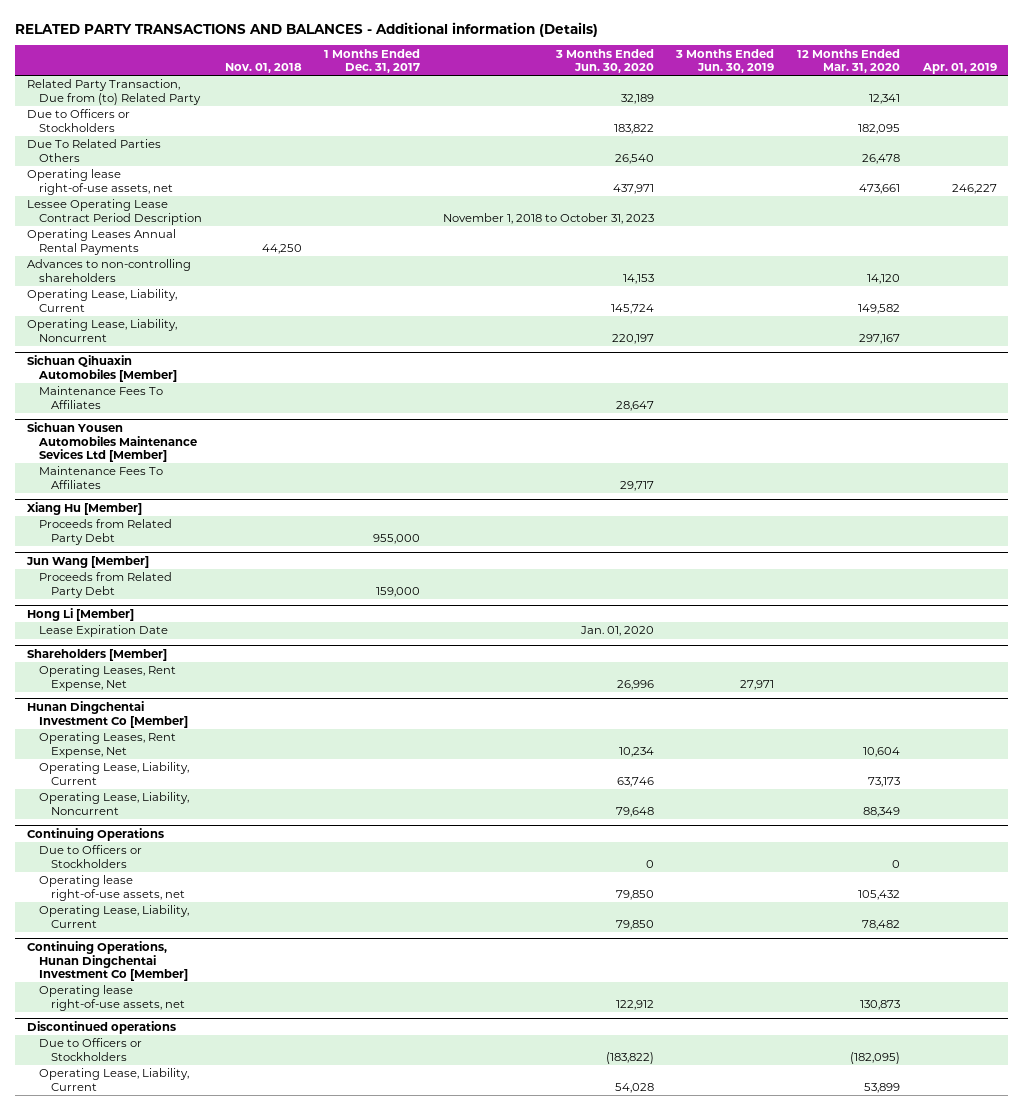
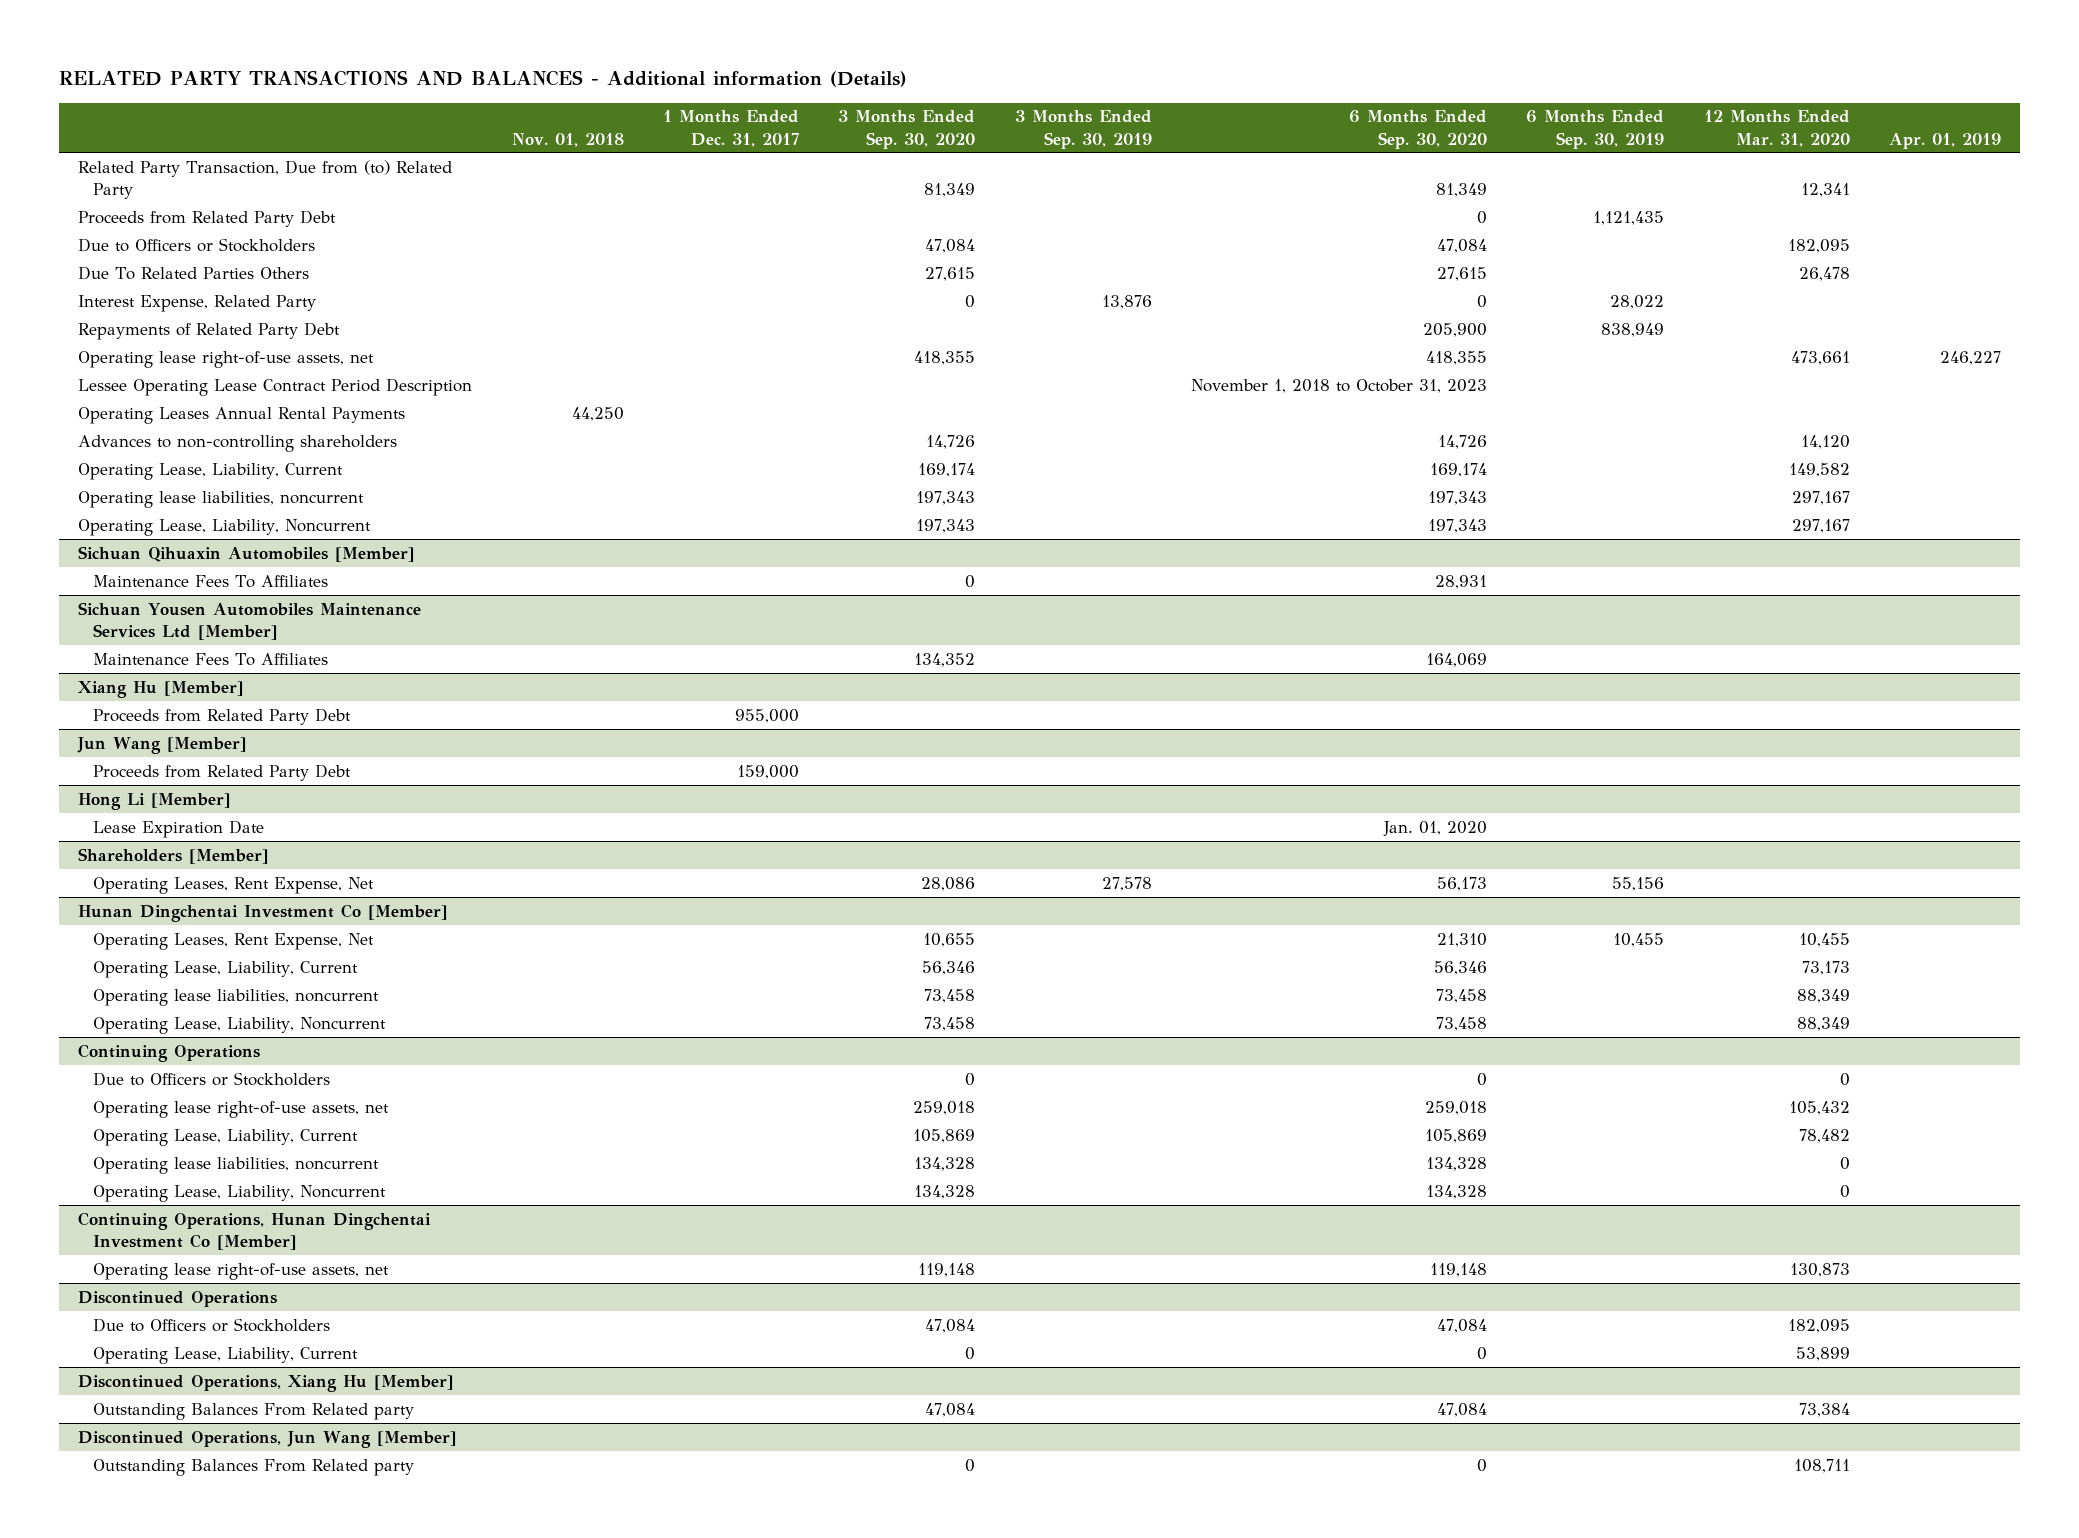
[554,48,654,74] 3 Months Ended Jun. 30, 2020 -> none
[675,48,775,74] 3 Months Ended Jun. 30, 2019 -> none
none -> [838,110,976,149] 3 Months Ended Sep. 30, 2020
none -> [1014,110,1152,149] 3 Months Ended Sep. 30, 2019
none -> [1348,110,1487,149] 6 Months Ended Sep. 30, 2020
none -> [1526,110,1665,149] 6 Months Ended Sep. 30, 2019
none -> [78,209,337,227] Proceeds from Related Party Debt
none -> [78,294,317,312] Interest Expense, Related Party
none -> [78,321,341,340] Repayments of Related Party Debt
none -> [78,490,365,508] Operating lease liabilities, noncurrent
[26,422,198,463] Sichuan Yousen Automobiles Maintenance Sevices Ltd [Member] -> [78,601,422,641] Sichuan Yousen Automobiles Maintenance Services Ltd [Member]
[862,746,900,757] 10,604 -> [1798,932,1850,947] 10,455
none -> [92,988,379,1006] Operating lease liabilities, noncurrent
none -> [92,1156,379,1174] Operating lease liabilities, noncurrent
none -> [92,1184,386,1202] Operating Lease, Liability, Noncurrent
[26,1021,176,1035] Discontinued operations -> [78,1290,278,1307] Discontinued Operations
[849,1051,900,1064] (182,095) -> [1787,1318,1850,1333] 182,095
none -> [78,1374,455,1392] Discontinued Operations, Xiang Hu [Member]
none -> [92,1402,414,1420] Outstanding Balances From Related party
none -> [78,1430,458,1448] Discontinued Operations, Jun Wang [Member]
none -> [92,1458,414,1476] Outstanding Balances From Related party

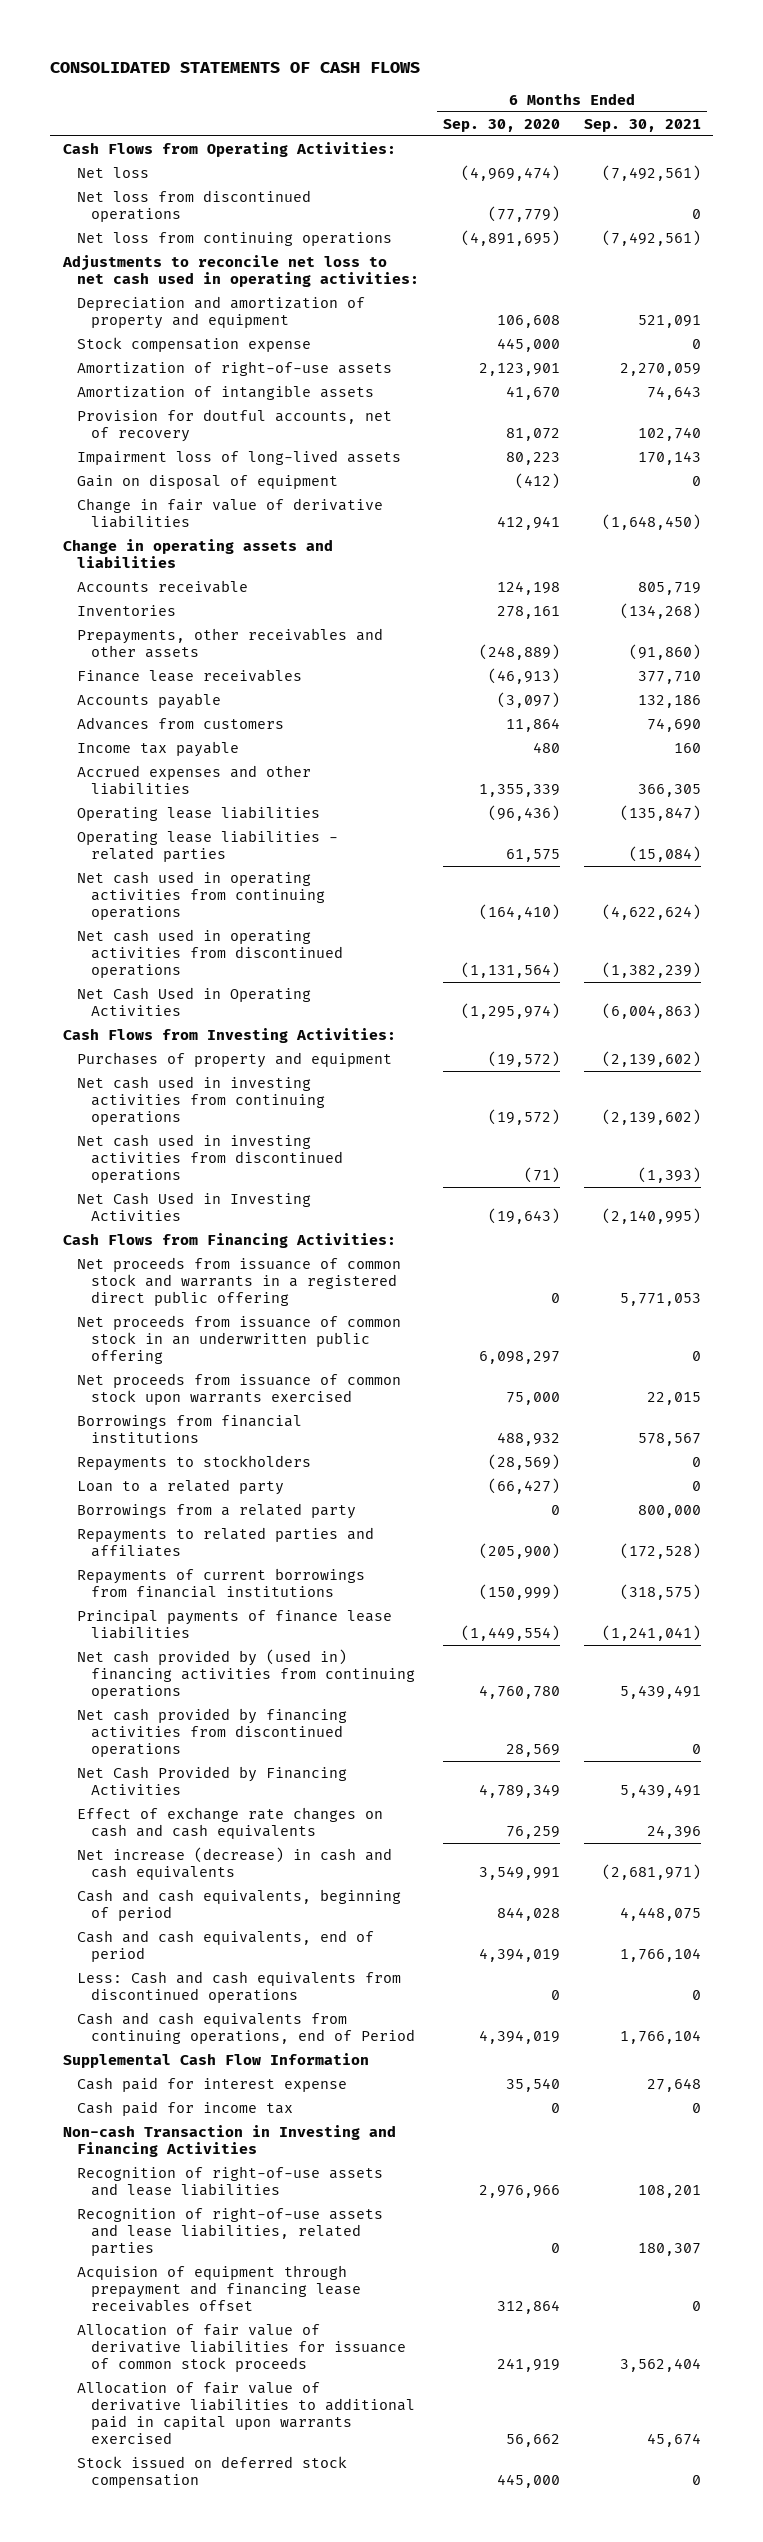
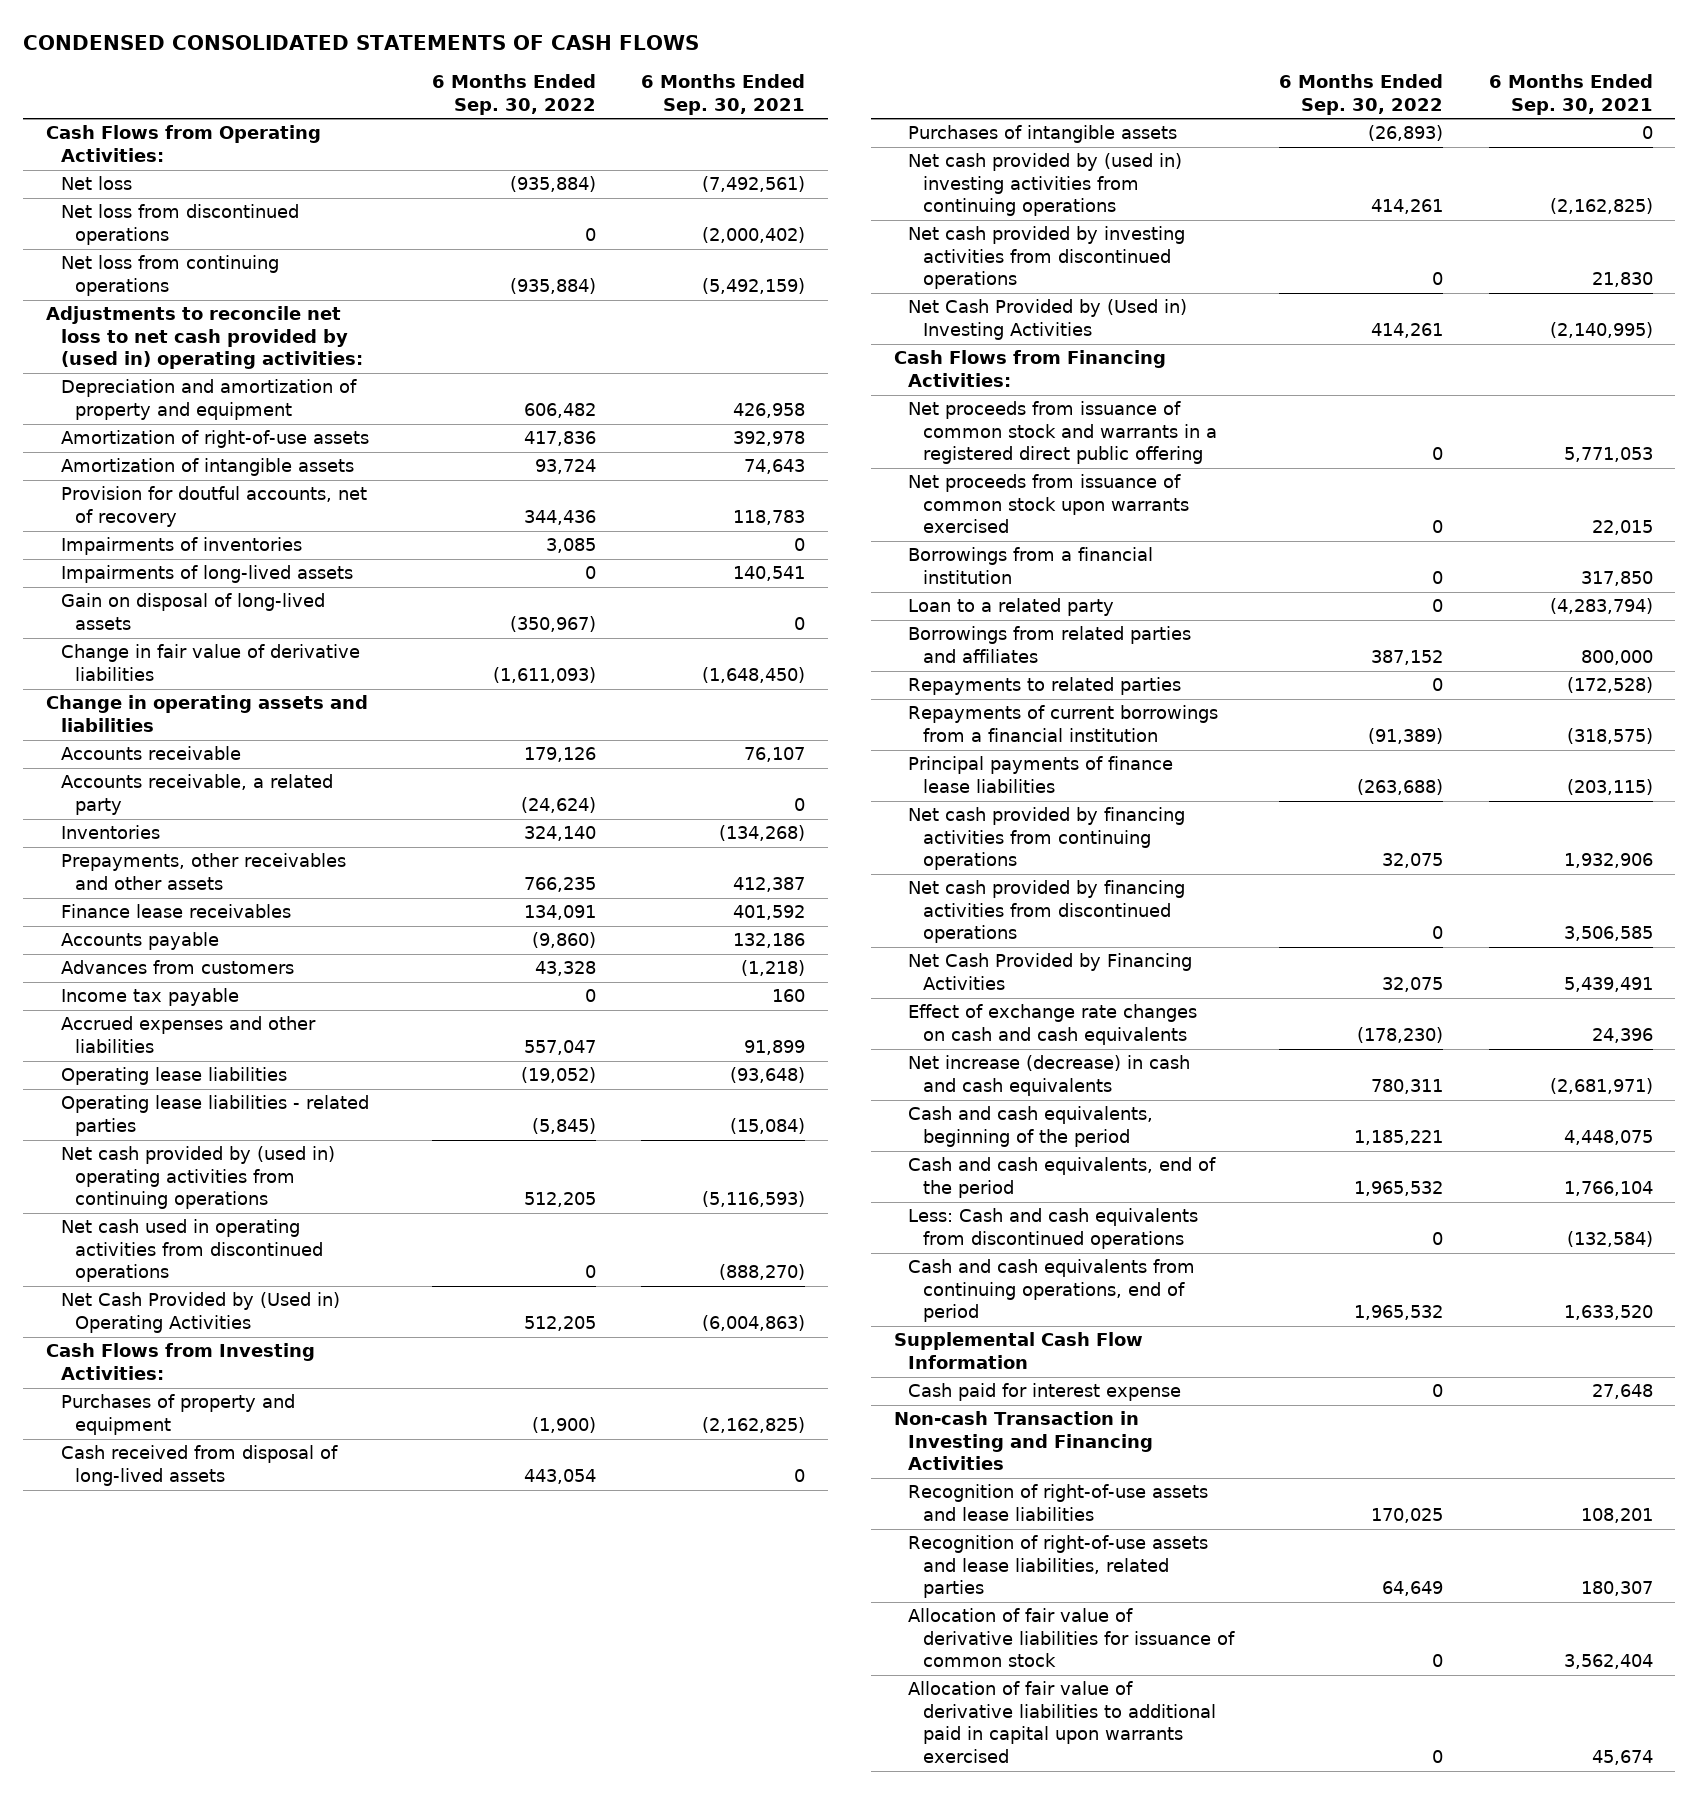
[50,62,421,74] CONSOLIDATED STATEMENTS OF CASH FLOWS -> [23,35,700,51] CONDENSED CONSOLIDATED STATEMENTS OF CASH FLOWS
[442,118,560,132] Sep. 30, 2020 -> none
none -> [431,74,596,115] 6 Months Ended Sep. 30, 2022
[76,337,311,353] Stock compensation expense -> none
[691,209,701,220] 0 -> [701,226,805,243] (2,000,402)
[601,230,701,247] (7,492,561) -> [701,277,805,294] (5,492,159)
[61,255,419,288] Adjustments to reconcile net loss to net cash used in operating activities: -> [45,306,363,370] Adjustments to reconcile net loss to net cash provided by (used in) operating activities:
[637,315,701,329] 521,091 -> [732,402,805,418] 426,958
[619,363,701,377] 2,270,059 -> [732,431,805,447] 392,978
[637,427,701,442] 102,740 -> [732,509,805,525] 118,783
none -> [60,537,302,556] Impairments of inventories
[76,450,401,466] Impairment loss of long-lived assets -> [60,565,353,584] Impairments of long-lived assets
[637,451,701,466] 170,143 -> [732,566,805,582] 140,541
[76,474,338,490] Gain on disposal of equipment -> [60,593,325,630] Gain on disposal of long-lived assets
[637,582,701,596] 805,719 -> [743,747,805,763] 76,107
none -> [60,774,333,815] Accounts receivable, a related party
[628,644,701,661] (91,860) -> [732,876,805,892] 412,387
[637,671,701,685] 377,710 -> [732,905,805,921] 401,592
[646,718,701,733] 74,690 -> [740,960,805,977] (1,218)
[637,784,701,798] 366,305 -> [743,1039,805,1055] 91,899
[619,805,701,822] (135,847) -> [729,1067,805,1084] (93,648)
[76,871,325,921] Net cash used in operating activities from continuing operations -> [60,1146,335,1210] Net cash provided by (used in) operating activities from continuing operations
[601,904,701,921] (4,622,624) -> [701,1191,805,1208] (5,116,593)
[601,962,701,979] (1,382,239) -> [718,1264,805,1281] (888,270)
[76,987,311,1017] Net Cash Used in Operating Activities -> [60,1292,340,1333] Net Cash Provided by (Used in) Operating Activities
[601,1051,701,1068] (2,139,602) -> [701,1416,805,1433] (2,162,825)
none -> [60,1445,338,1486] Cash received from disposal of long-lived assets
none -> [908,125,1178,144] Purchases of intangible assets
[76,1076,325,1126] Net cash used in investing activities from continuing operations -> [908,153,1183,217] Net cash provided by (used in) investing activities from continuing operations
[601,1109,701,1126] (2,139,602) -> [1549,198,1653,215] (2,162,825)
[76,1134,343,1184] Net cash used in investing activities from discontinued operations -> [908,226,1186,290] Net cash provided by investing activities from discontinued operations
[637,1167,701,1184] (1,393) -> [1591,272,1653,288] 21,830
[76,1192,311,1222] Net Cash Used in Investing Activities -> [908,299,1188,340] Net Cash Provided by (Used in) Investing Activities
[76,1315,401,1365] Net proceeds from issuance of common stock in an underwritten public offering -> none
[76,1455,311,1472] Repayments to stockholders -> none
[76,1415,302,1444] Borrowings from financial institutions -> [908,547,1154,584] Borrowings from a financial institution
[637,1433,701,1447] 578,567 -> [1580,570,1653,586] 317,850
[691,1481,701,1492] 0 -> [1549,598,1653,615] (4,283,794)
[76,1503,356,1520] Borrowings from a related party -> [908,626,1192,663] Borrowings from related parties and affiliates
[76,1527,374,1558] Repayments to related parties and affiliates -> [908,677,1182,696] Repayments to related parties
[76,1568,365,1599] Repayments of current borrowings from financial institutions -> [908,705,1219,742] Repayments of current borrowings from a financial institution
[601,1625,701,1642] (1,241,041) -> [1566,778,1653,795] (203,115)
[76,1649,415,1700] Net cash provided by (used in) financing activities from continuing operations -> [908,807,1186,871] Net cash provided by financing activities from continuing operations
[619,1685,701,1700] 5,439,491 -> [1563,853,1653,869] 1,932,906
[691,1744,701,1755] 0 -> [1563,926,1653,942] 3,506,585
[76,1889,401,1922] Cash and cash equivalents, beginning of period -> [908,1106,1154,1147] Cash and cash equivalents, beginning of the period
[76,1930,374,1963] Cash and cash equivalents, end of period -> [908,1157,1217,1198] Cash and cash equivalents, end of the period
[691,1990,701,2001] 0 -> [1566,1230,1653,1247] (132,584)
[76,2012,415,2045] Cash and cash equivalents from continuing operations, end of Period -> [908,1259,1196,1323] Cash and cash equivalents from continuing operations, end of period
[619,2030,701,2045] 1,766,104 -> [1563,1305,1653,1321] 1,633,520
[76,2101,293,2117] Cash paid for income tax -> none
[76,2265,361,2313] Acquision of equipment through prepayment and financing lease receivables offset -> none
[76,2324,406,2373] Allocation of fair value of derivative liabilities for issuance of common stock proceeds -> [908,1608,1236,1668] Allocation of fair value of derivative liabilities for issuance of common stock
[76,2456,347,2489] Stock issued on deferred stock compensation -> none

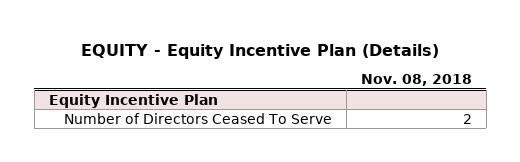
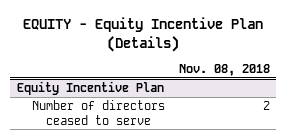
[63,112,332,124] Number of Directors Ceased To Serve -> [31,100,165,125] Number of directors ceased to serve

